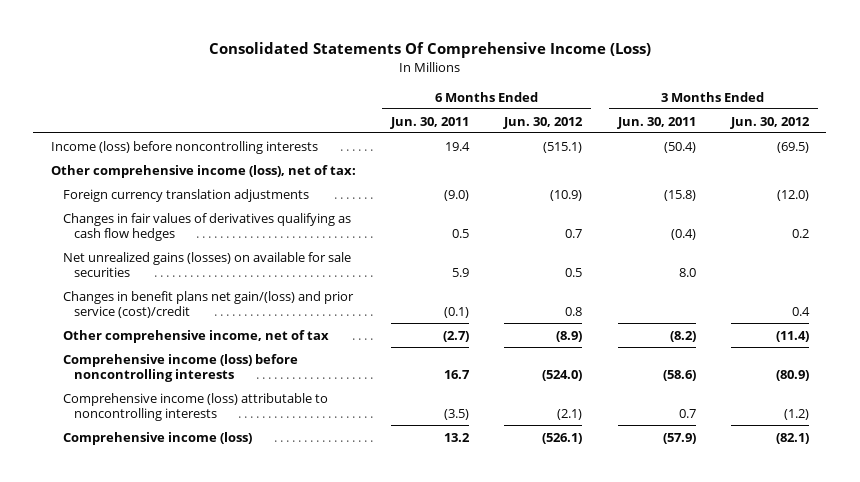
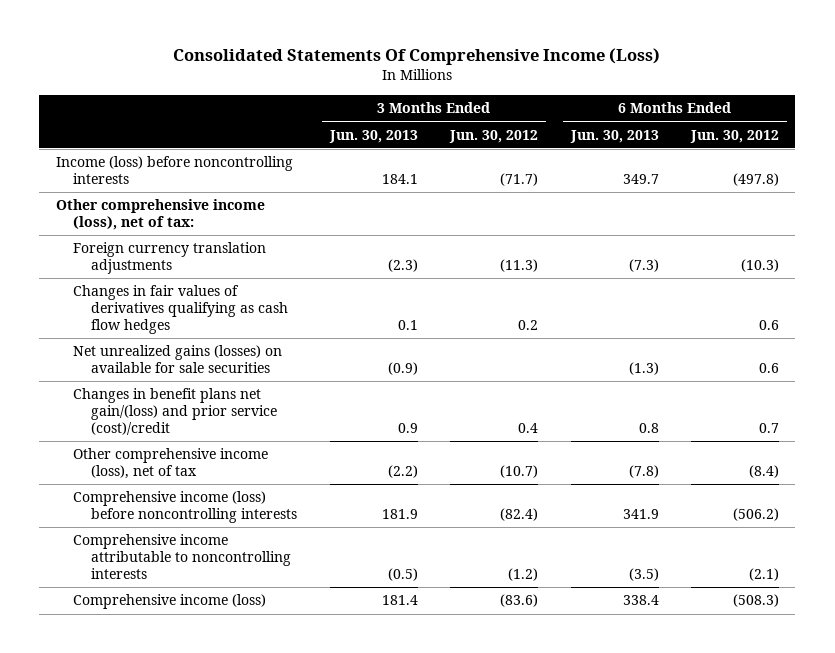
[390,116,470,129] Jun. 30, 2011 -> none
[616,116,696,129] Jun. 30, 2011 -> none
none -> [328,129,418,143] Jun. 30, 2013
none -> [569,129,659,143] Jun. 30, 2013
[543,141,583,153] (515.1) -> [733,173,780,187] (497.8)
[776,141,809,153] (69.5) -> [500,173,539,187] (71.7)
[550,189,583,201] (10.9) -> [741,259,780,273] (10.3)
[776,189,809,201] (12.0) -> [500,259,539,273] (11.3)
[565,229,583,239] 0.7 -> [759,320,780,331] 0.6
[565,268,583,278] 0.5 -> [759,363,780,374] 0.6
[565,307,583,317] 0.8 -> [759,423,780,434] 0.7
[62,329,329,343] Other comprehensive income, net of tax -> [73,448,269,480] Other comprehensive income (loss), net of tax
[556,330,583,342] (8.9) -> [749,465,780,479] (8.4)
[775,330,809,342] (11.4) -> [500,465,539,479] (10.7)
[542,370,583,382] (524.0) -> [733,508,780,522] (506.2)
[775,370,809,382] (80.9) -> [500,508,539,522] (82.4)
[62,392,328,422] Comprehensive income (loss) attributable to noncontrolling interests -> [73,534,292,580] Comprehensive income attributable to noncontrolling interests
[542,432,583,444] (526.1) -> [733,594,780,608] (508.3)
[775,432,809,444] (82.1) -> [500,594,539,608] (83.6)

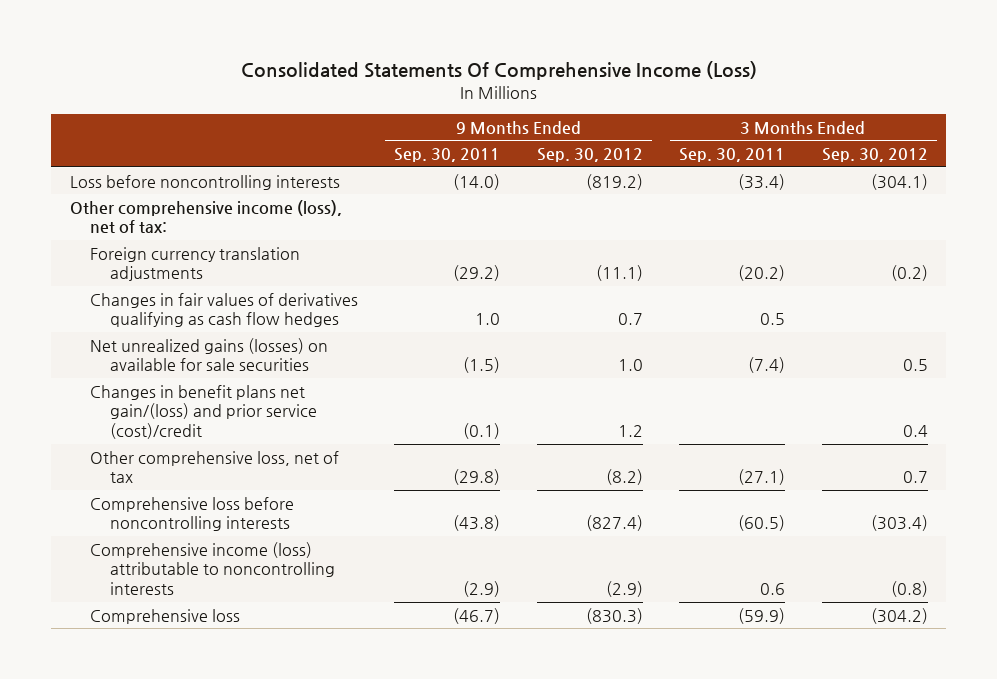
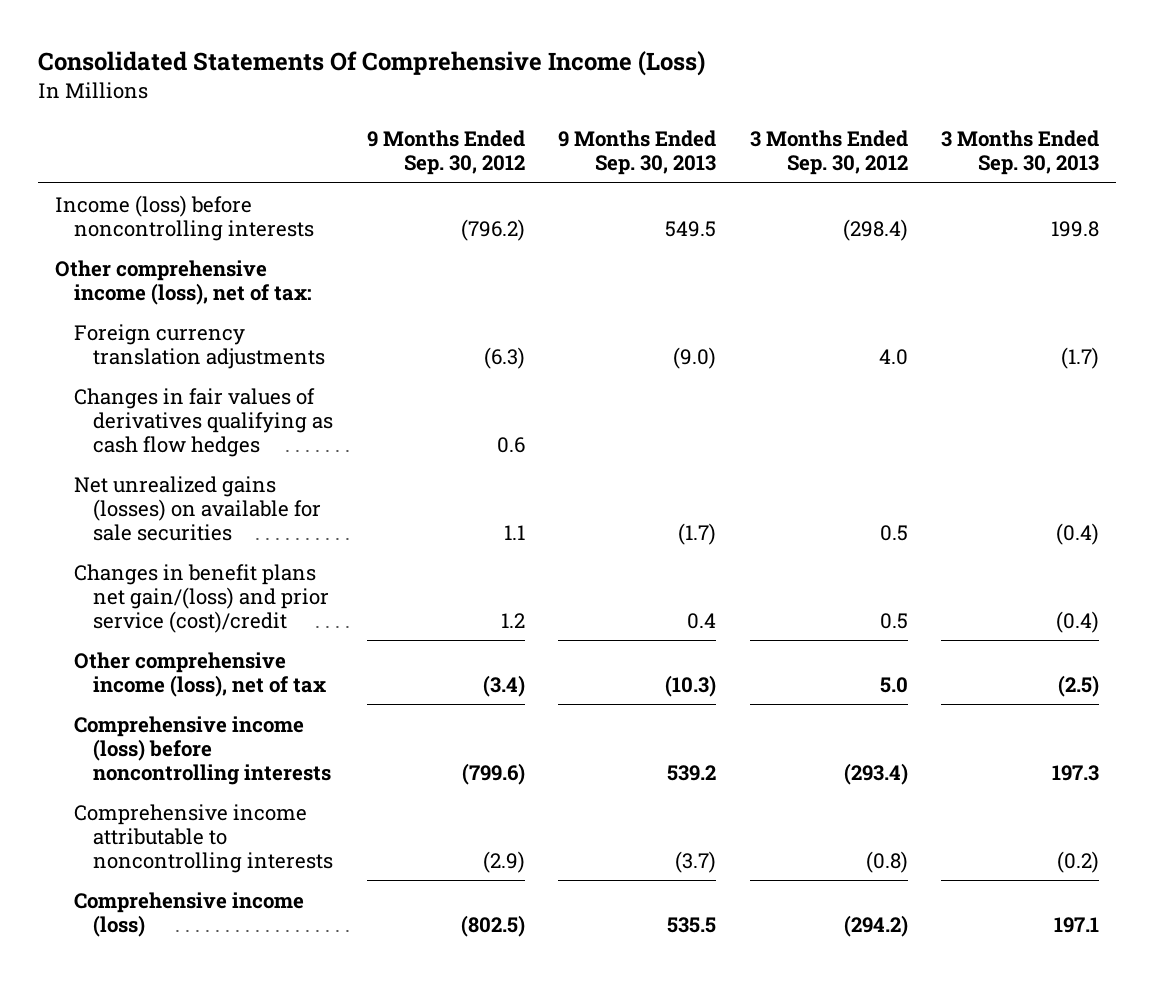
[394,148,501,163] Sep. 30, 2011 -> none
[679,148,786,163] Sep. 30, 2011 -> none
none -> [558,130,717,176] 9 Months Ended Sep. 30, 2013
none -> [941,130,1100,176] 3 Months Ended Sep. 30, 2013
[69,174,340,190] Loss before noncontrolling interests -> [54,194,314,241] Income (loss) before noncontrolling interests
[585,173,643,190] (819.2) -> [460,218,525,241] (796.2)
[870,173,928,190] (304.1) -> [842,218,908,241] (298.4)
[595,265,643,282] (11.1) -> [483,346,525,369] (6.3)
[890,265,928,282] (0.2) -> [878,348,908,365] 4.0
[617,313,643,326] 0.7 -> [496,436,525,453] 0.6
[617,359,643,372] 1.0 -> [503,524,525,540] 1.1
[902,425,928,438] 0.4 -> [879,612,908,629] 0.5
[89,450,339,484] Other comprehensive loss, net of tax -> [73,651,327,697] Other comprehensive income (loss), net of tax
[605,469,643,486] (8.2) -> [482,674,525,697] (3.4)
[902,471,928,484] 0.7 -> [879,676,908,693] 5.0
[89,496,294,532] Comprehensive loss before noncontrolling interests -> [73,715,332,785] Comprehensive income (loss) before noncontrolling interests
[585,515,643,532] (827.4) -> [461,762,525,785] (799.6)
[870,515,928,532] (303.4) -> [843,762,908,785] (293.4)
[89,541,336,596] Comprehensive income (loss) attributable to noncontrolling interests -> [73,803,334,873] Comprehensive income attributable to noncontrolling interests
[89,608,240,624] Comprehensive loss -> [73,891,304,937] Comprehensive income (loss)
[585,607,643,624] (830.3) -> [460,914,525,937] (802.5)
[870,607,928,624] (304.2) -> [843,914,908,937] (294.2)

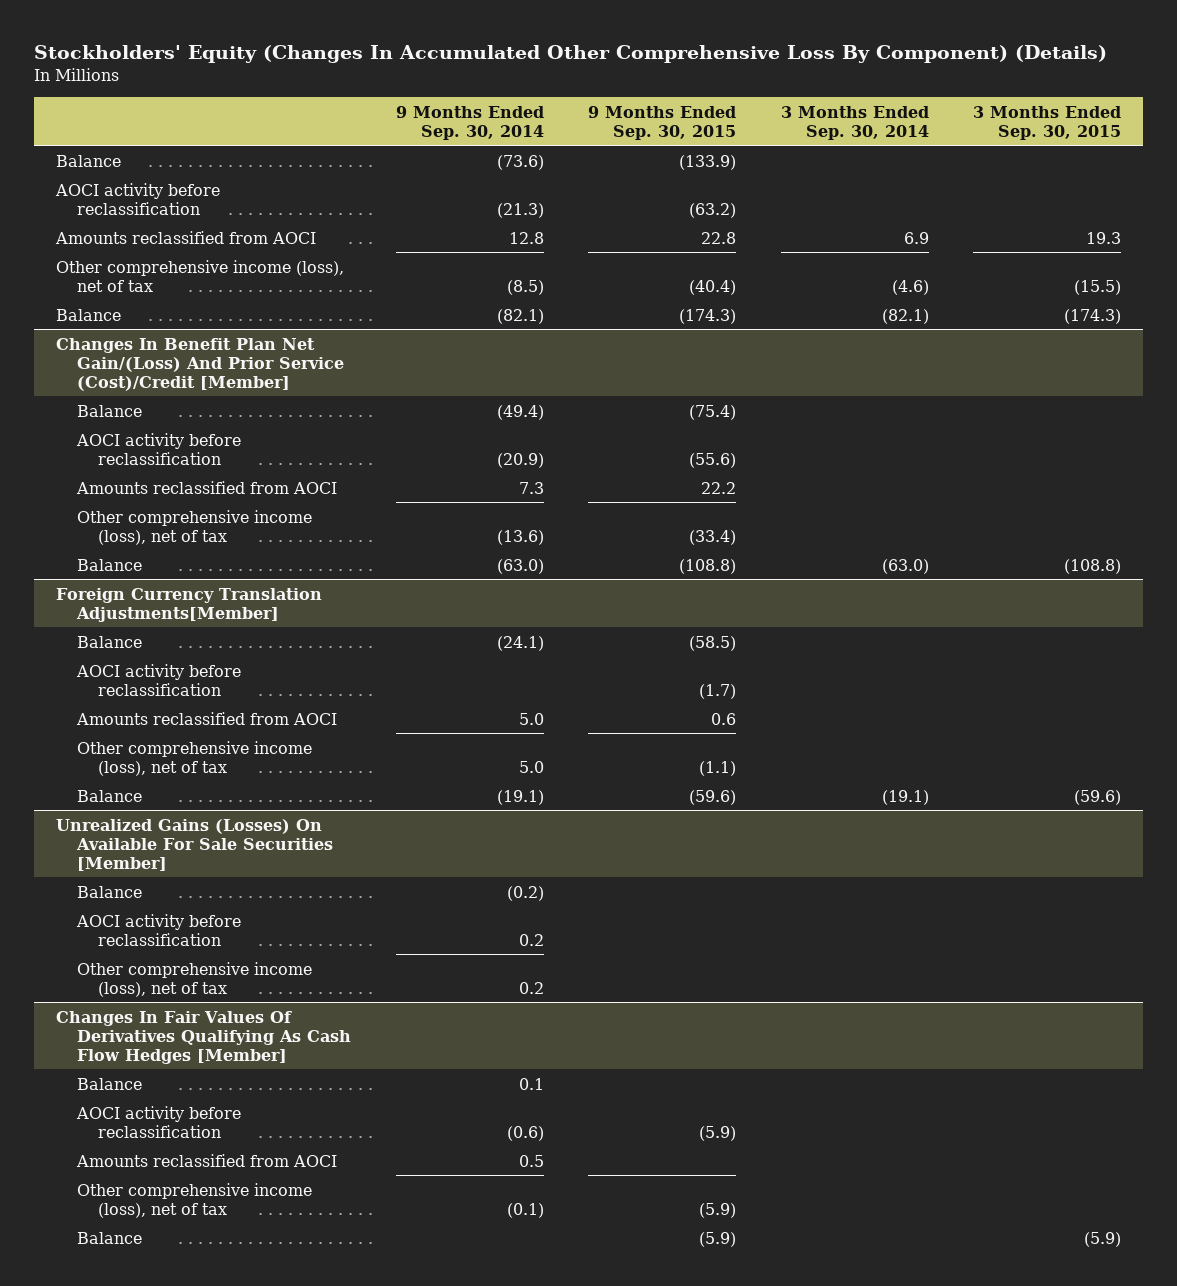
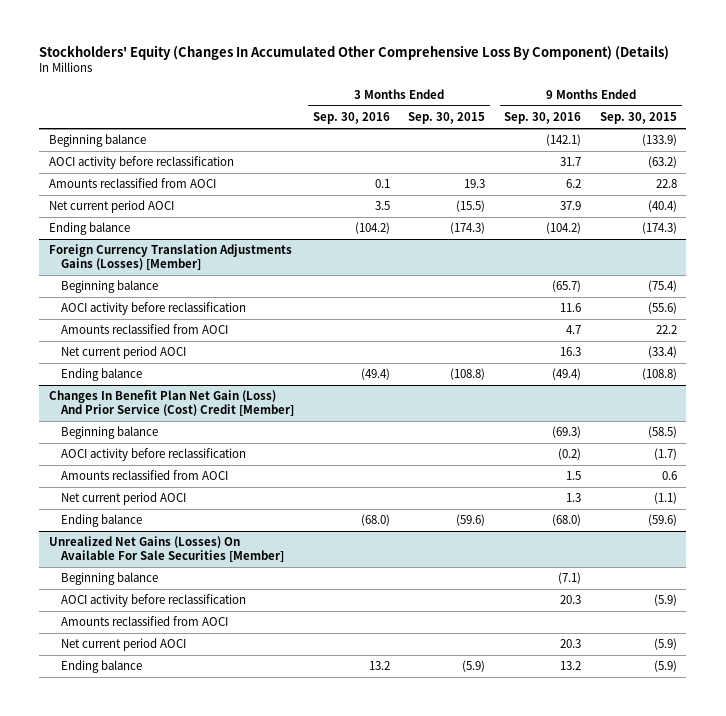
[395,105,544,140] 9 Months Ended Sep. 30, 2014 -> none
[780,105,929,140] 3 Months Ended Sep. 30, 2014 -> none
none -> [312,112,390,125] Sep. 30, 2016
none -> [504,112,582,125] Sep. 30, 2016
[56,154,122,167] Balance -> [48,134,146,148] Beginning balance
[56,337,345,391] Changes In Benefit Plan Net Gain/(Loss) And Prior Service (Cost)/Credit [Member] -> none
[56,259,345,292] Other comprehensive income (loss), net of tax -> [48,200,174,214] Net current period AOCI
[56,308,122,321] Balance -> [48,222,130,236] Ending balance
none -> [48,244,292,270] Foreign Currency Translation Adjustments Gains (Losses) [Member]
[77,404,143,417] Balance -> [60,280,158,294] Beginning balance
[56,587,323,622] Foreign Currency Translation Adjustments[Member] -> none
[77,509,313,545] Other comprehensive income (loss), net of tax -> [60,346,186,360] Net current period AOCI
[77,558,143,571] Balance -> [60,368,142,382] Ending balance
none -> [48,390,294,416] Changes In Benefit Plan Net Gain (Loss) And Prior Service (Cost) Credit [Member]
[77,635,143,648] Balance -> [60,426,158,440] Beginning balance
[76,913,242,946] AOCI activity before reclassification -> none
[77,961,313,997] Other comprehensive income (loss), net of tax -> none
[56,1010,352,1064] Changes In Fair Values Of Derivatives Qualifying As Cash Flow Hedges [Member] -> none
[77,1077,143,1090] Balance -> none
[77,740,313,776] Other comprehensive income (loss), net of tax -> [60,492,186,506] Net current period AOCI
[77,789,143,802] Balance -> [60,514,142,528] Ending balance
[56,818,334,871] Unrealized Gains (Losses) On Available For Sale Securities [Member] -> [48,536,284,562] Unrealized Net Gains (Losses) On Available For Sale Securities [Member]
[77,885,143,898] Balance -> [60,572,158,586] Beginning balance
[77,1182,313,1218] Other comprehensive income (loss), net of tax -> [60,638,186,652] Net current period AOCI
[77,1231,143,1244] Balance -> [60,660,142,674] Ending balance

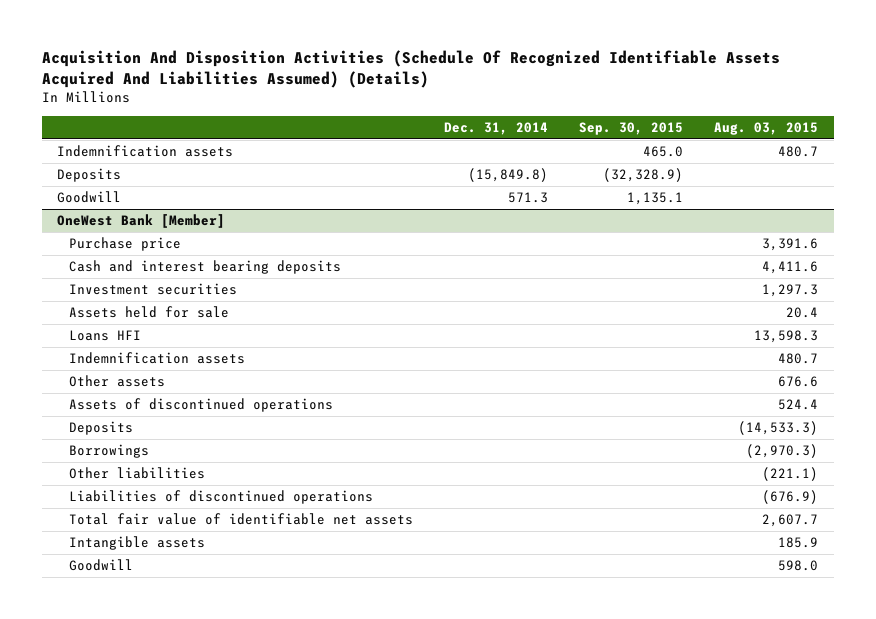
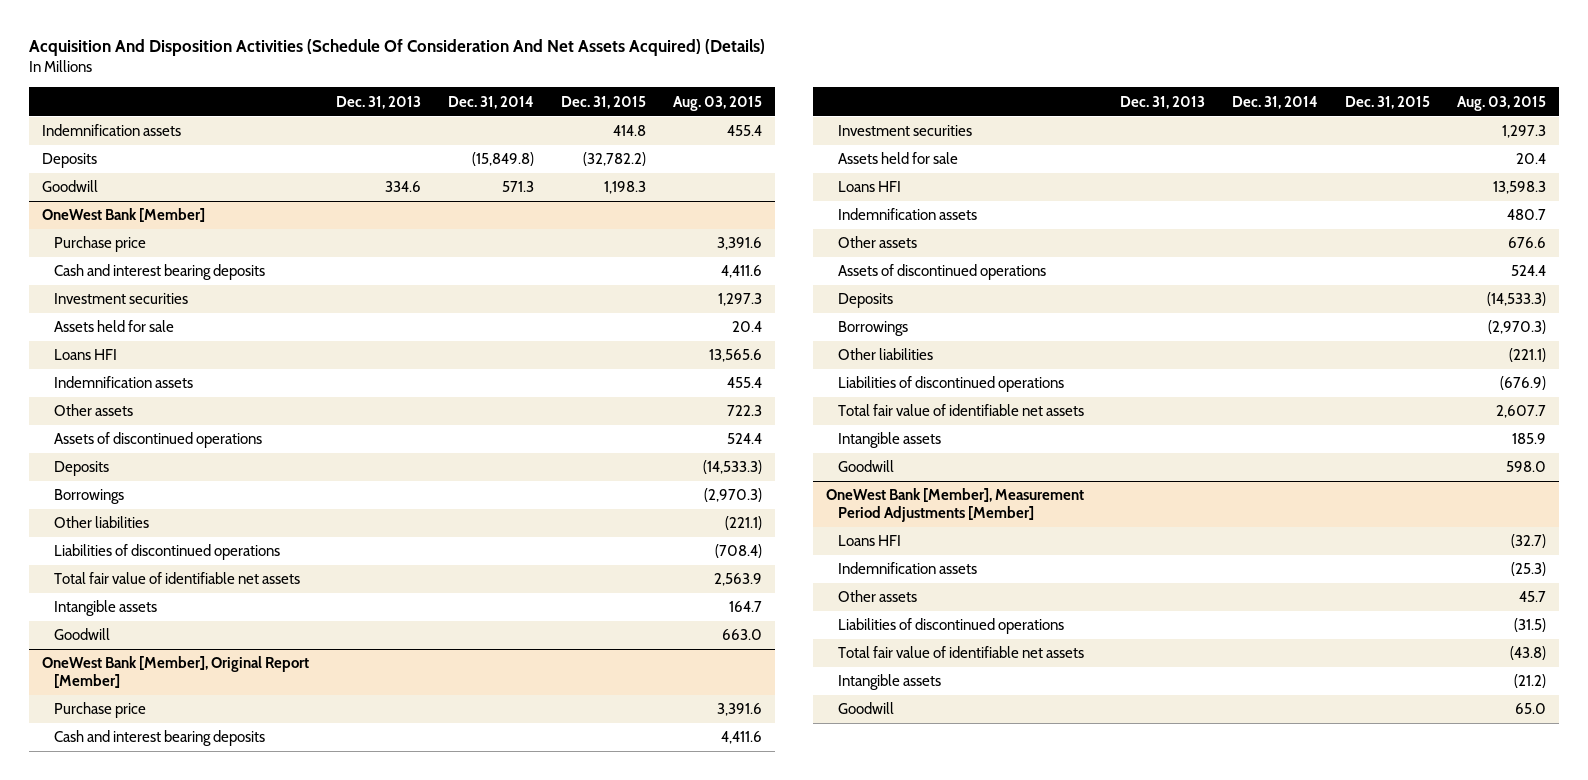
[41,49,780,88] Acquisition And Disposition Activities (Schedule Of Recognized Identifiable Assets Acquired And Liabilities Assumed) (Details) -> [28,39,765,57] Acquisition And Disposition Activities (Schedule Of Consideration And Net Assets Acquired) (Details)
[579,121,684,135] Sep. 30, 2015 -> none
none -> [336,95,422,109] Dec. 31, 2013
none -> [561,95,647,109] Dec. 31, 2015
[778,146,819,158] 480.7 -> [726,125,762,137] 455.4
none -> [54,349,118,361] Loans HFI
none -> [54,376,194,389] Indemnification assets
none -> [54,404,134,417] Other assets
none -> [54,432,263,449] Assets of discontinued operations
none -> [54,461,110,477] Deposits
none -> [54,489,125,505] Borrowings
none -> [54,516,150,529] Other liabilities
none -> [54,544,281,561] Liabilities of discontinued operations
none -> [54,572,301,585] Total fair value of identifiable net assets
none -> [54,600,158,617] Intangible assets
none -> [54,628,111,641] Goodwill
none -> [42,656,310,688] OneWest Bank [Member], Original Report [Member]
none -> [54,702,147,719] Purchase price
none -> [54,730,266,747] Cash and interest bearing deposits
none -> [838,125,973,137] Investment securities
none -> [838,152,959,165] Assets held for sale
none -> [826,488,1085,522] OneWest Bank [Member], Measurement Period Adjustments [Member]
none -> [838,535,902,547] Loans HFI
none -> [838,562,978,575] Indemnification assets
none -> [838,590,918,603] Other assets
none -> [838,618,1065,635] Liabilities of discontinued operations
none -> [838,646,1085,659] Total fair value of identifiable net assets
none -> [838,674,942,691] Intangible assets
none -> [838,702,895,715] Goodwill

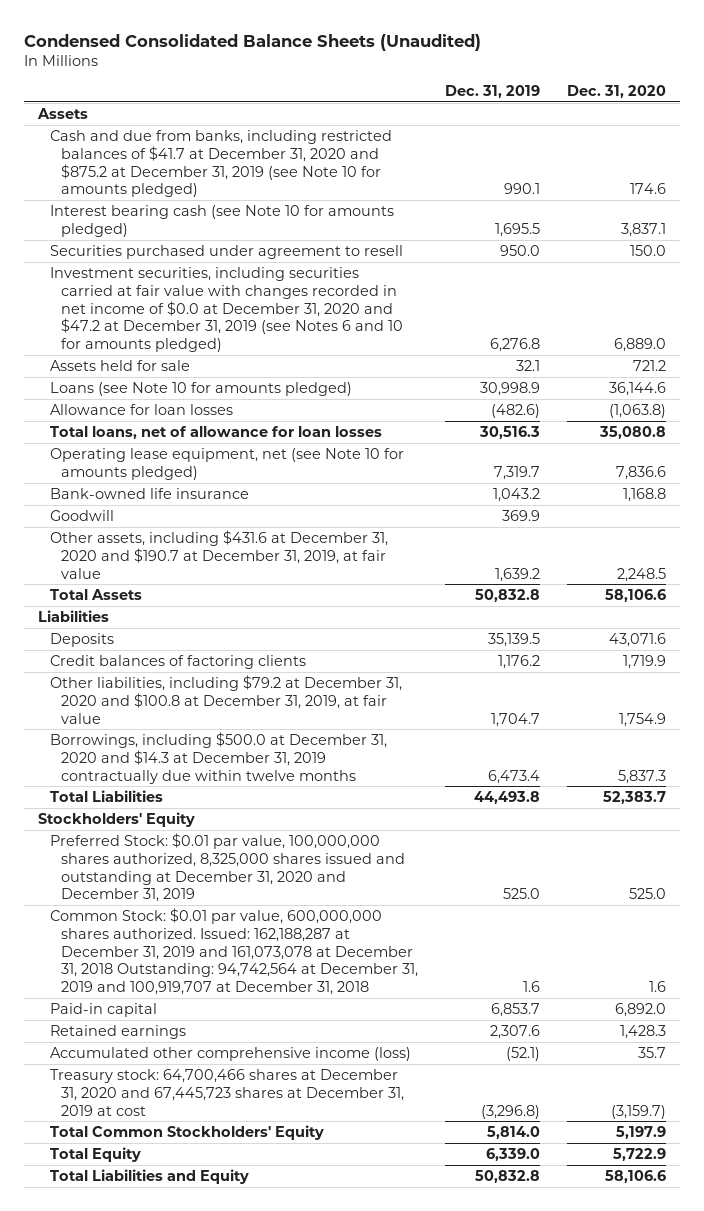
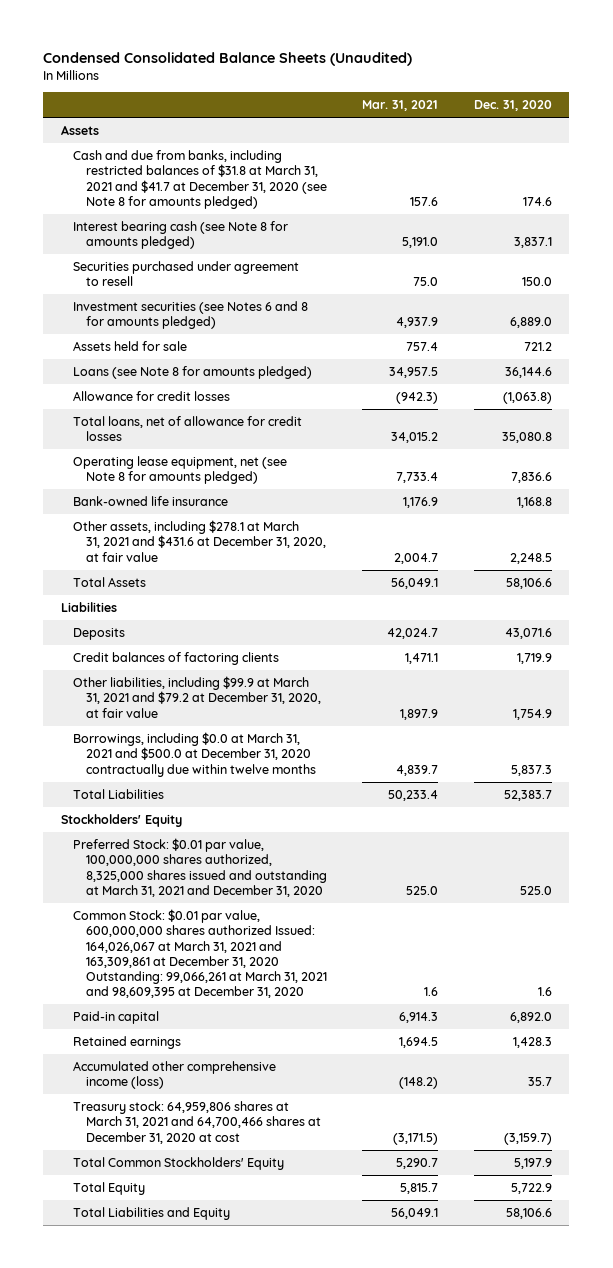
[445,84,541,98] Dec. 31, 2019 -> none
none -> [362,100,439,112] Mar. 31, 2021
[49,129,392,198] Cash and due from banks, including restricted balances of $41.7 at December 31, 2020 and $875.2 at December 31, 2019 (see Note 10 for amounts pledged) -> [73,150,327,209] Cash and due from banks, including restricted balances of $31.8 at March 31, 2021 and $41.7 at December 31, 2020 (see Note 8 for amounts pledged)
[49,204,394,237] Interest bearing cash (see Note 10 for amounts pledged) -> [73,221,289,250] Interest bearing cash (see Note 8 for amounts pledged)
[49,266,404,353] Investment securities, including securities carried at fair value with changes recorded in net income of $0.0 at December 31, 2020 and $47.2 at December 31, 2019 (see Notes 6 and 10 for amounts pledged) -> [73,301,309,330] Investment securities (see Notes 6 and 8 for amounts pledged)
[49,381,352,396] Loans (see Note 10 for amounts pledged) -> [73,366,313,380] Loans (see Note 8 for amounts pledged)
[49,403,233,415] Allowance for loan losses -> [73,391,231,402] Allowance for credit losses
[49,425,382,439] Total loans, net of allowance for loan losses -> [73,416,303,442] Total loans, net of allowance for credit losses
[49,447,404,480] Operating lease equipment, net (see Note 10 for amounts pledged) -> [73,456,288,485] Operating lease equipment, net (see Note 8 for amounts pledged)
[49,509,114,521] Goodwill -> none
[49,529,388,579] Other assets, including $431.6 at December 31, 2020 and $190.7 at December 31, 2019, at fair value -> [73,520,326,562] Other assets, including $278.1 at March 31, 2021 and $431.6 at December 31, 2020, at fair value
[49,674,402,724] Other liabilities, including $79.2 at December 31, 2020 and $100.8 at December 31, 2019, at fair value -> [73,676,321,718] Other liabilities, including $99.9 at March 31, 2021 and $79.2 at December 31, 2020, at fair value
[49,731,387,784] Borrowings, including $500.0 at December 31, 2020 and $14.3 at December 31, 2019 contractually due within twelve months -> [73,732,316,777] Borrowings, including $0.0 at March 31, 2021 and $500.0 at December 31, 2020 contractually due within twelve months
[49,832,406,903] Preferred Stock: $0.01 par value, 100,000,000 shares authorized, 8,325,000 shares issued and outstanding at December 31, 2020 and December 31, 2019 -> [73,838,327,897] Preferred Stock: $0.01 par value, 100,000,000 shares authorized, 8,325,000 shares issued and outstanding at March 31, 2021 and December 31, 2020
[49,907,419,996] Common Stock: $0.01 par value, 600,000,000 shares authorized. Issued: 162,188,287 at December 31, 2019 and 161,073,078 at December 31, 2018 Outstanding: 94,742,564 at December 31, 2019 and 100,919,707 at December 31, 2018 -> [73,909,327,999] Common Stock: $0.01 par value, 600,000,000 shares authorized Issued: 164,026,067 at March 31, 2021 and 163,309,861 at December 31, 2020 Outstanding: 99,066,261 at March 31, 2021 and 98,609,395 at December 31, 2020
[49,1068,405,1116] Treasury stock: 64,700,466 shares at December 31, 2020 and 67,445,723 shares at December 31, 2019 at cost -> [73,1101,321,1144] Treasury stock: 64,959,806 shares at March 31, 2021 and 64,700,466 shares at December 31, 2020 at cost

